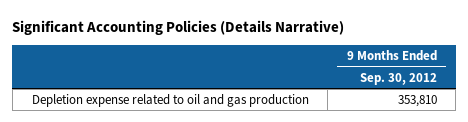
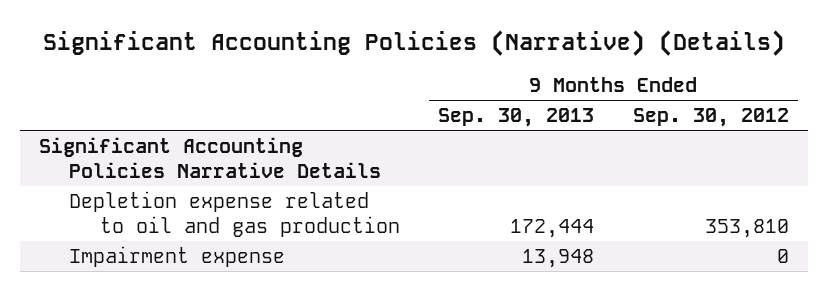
[12,20,345,36] Significant Accounting Policies (Details Narrative) -> [42,30,785,57] Significant Accounting Policies (Narrative) (Details)
none -> [438,108,595,128] Sep. 30, 2013
none -> [38,136,382,178] Significant Accounting Policies Narrative Details
none -> [69,245,286,267] Impairment expense

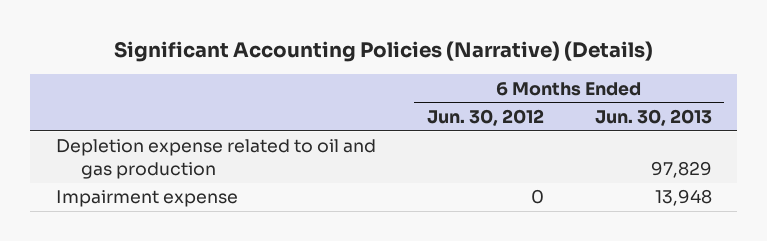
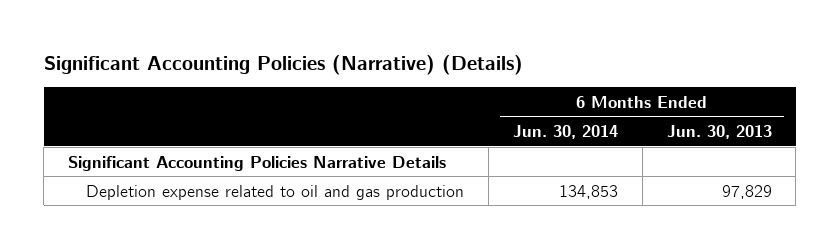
[426,109,544,127] Jun. 30, 2012 -> none
none -> [512,124,618,139] Jun. 30, 2014
none -> [68,155,447,171] Significant Accounting Policies Narrative Details
[55,190,238,208] Impairment expense -> none

